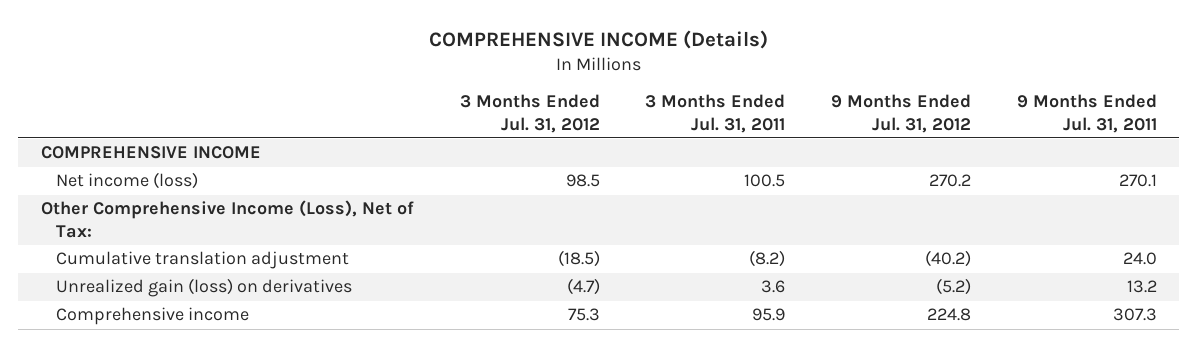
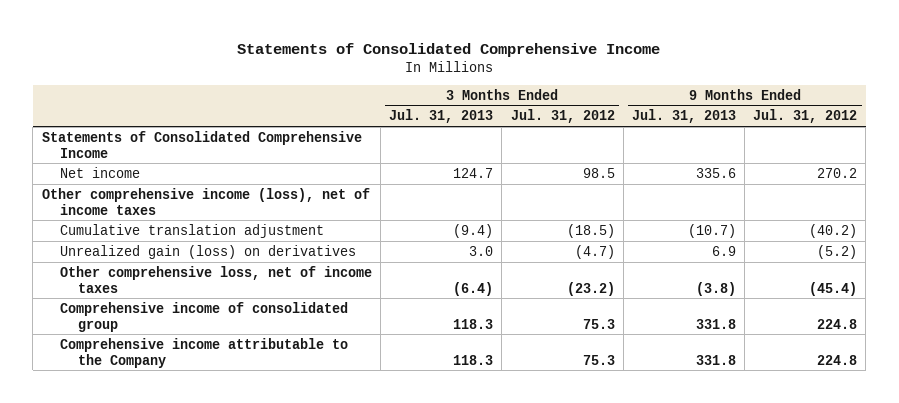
[428,29,768,49] COMPREHENSIVE INCOME (Details) -> [237,42,661,57] Statements of Consolidated Comprehensive Income
[645,94,786,133] 3 Months Ended Jul. 31, 2011 -> none
[1016,94,1157,133] 9 Months Ended Jul. 31, 2011 -> none
none -> [389,109,494,124] Jul. 31, 2013
none -> [631,109,736,124] Jul. 31, 2013
[41,146,262,160] COMPREHENSIVE INCOME -> none
none -> [41,130,362,158] Statements of Consolidated Comprehensive Income
[55,172,198,190] Net income (loss) -> [59,166,140,178] Net income
[41,200,415,238] Other Comprehensive Income (Loss), Net of Tax: -> [41,187,370,215] Other comprehensive income (loss), net of income taxes
none -> [59,265,372,293] Other comprehensive loss, net of income taxes
[55,307,249,326] Comprehensive income -> [59,301,348,332] Comprehensive income of consolidated group
none -> [59,337,348,368] Comprehensive income attributable to the Company

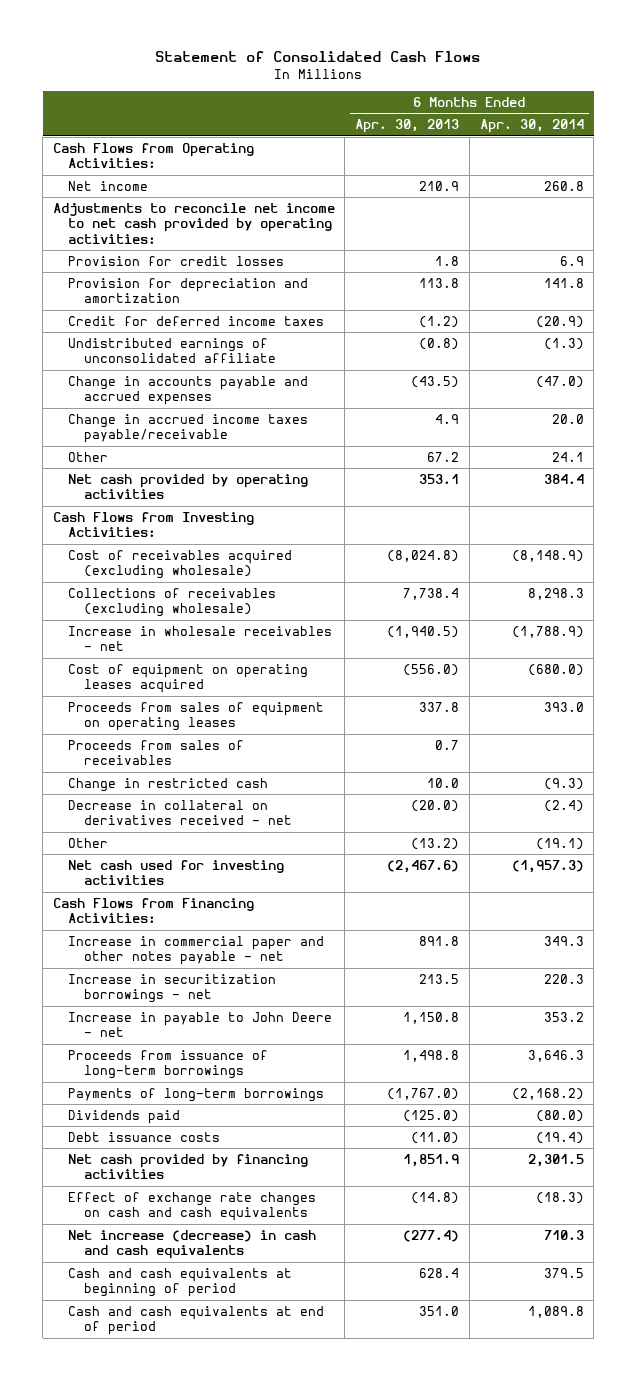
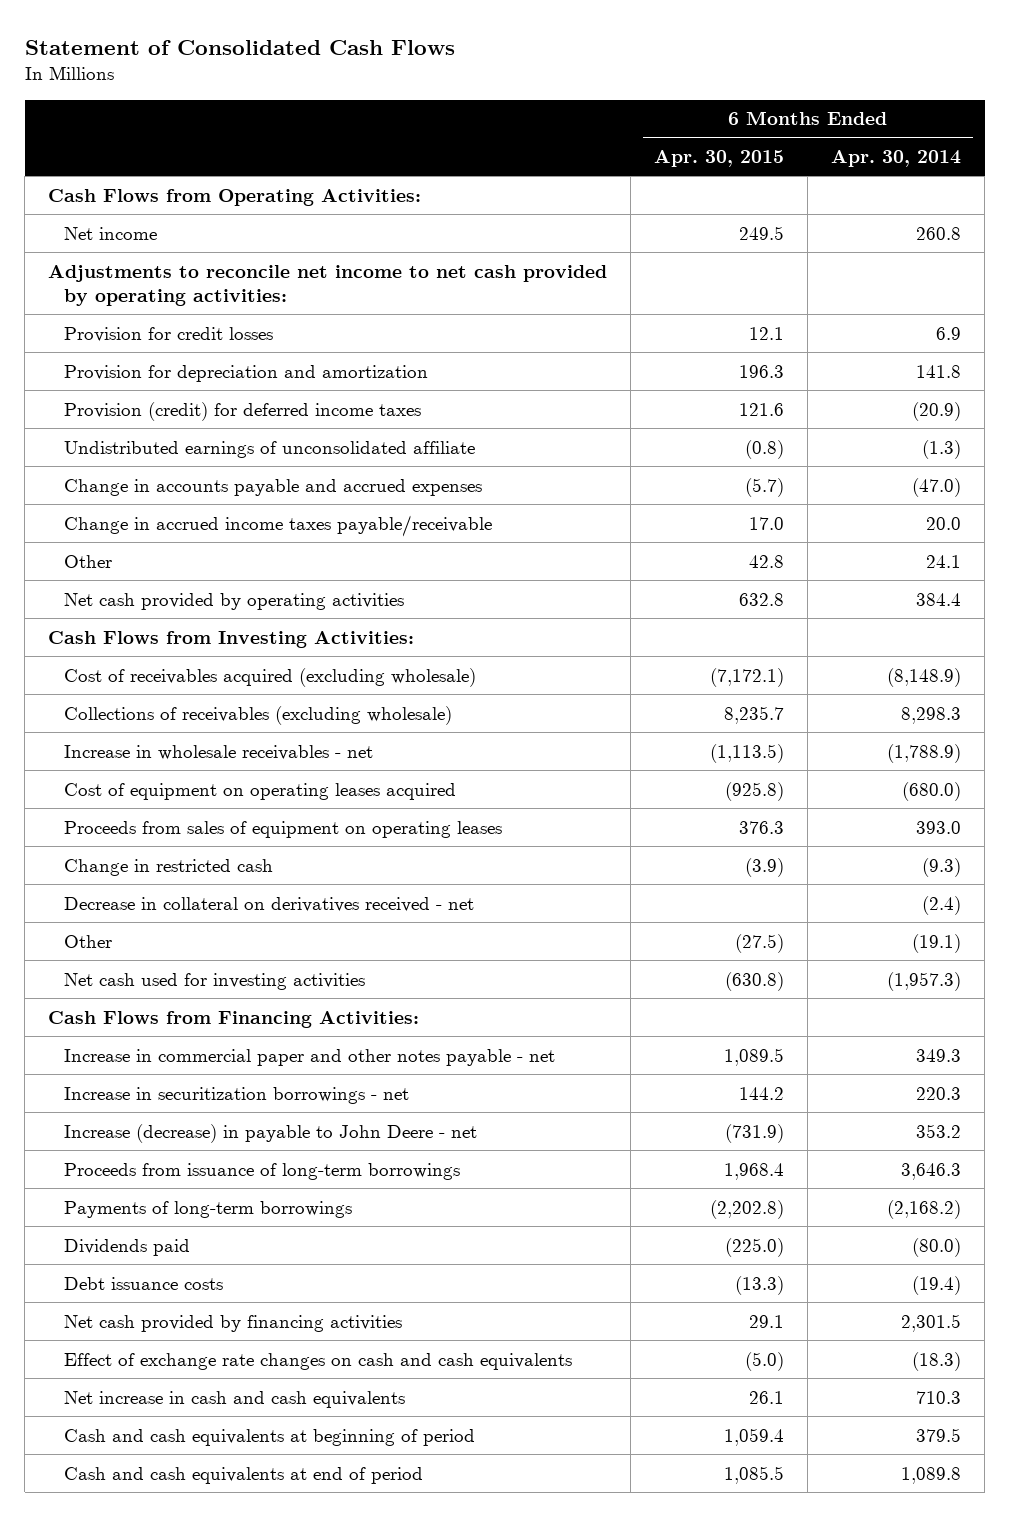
[355,119,460,134] Apr. 30, 2013 -> none
none -> [654,149,785,167] Apr. 30, 2015
[68,315,325,326] Credit for deferred income taxes -> [64,401,422,421] Provision (credit) for deferred income taxes
[68,739,245,766] Proceeds from sales of receivables -> none
[68,1011,333,1038] Increase in payable to John Deere - net -> [64,1123,478,1143] Increase (decrease) in payable to John Deere - net
[68,1229,317,1260] Net increase (decrease) in cash and cash equivalents -> [64,1390,406,1408] Net increase in cash and cash equivalents

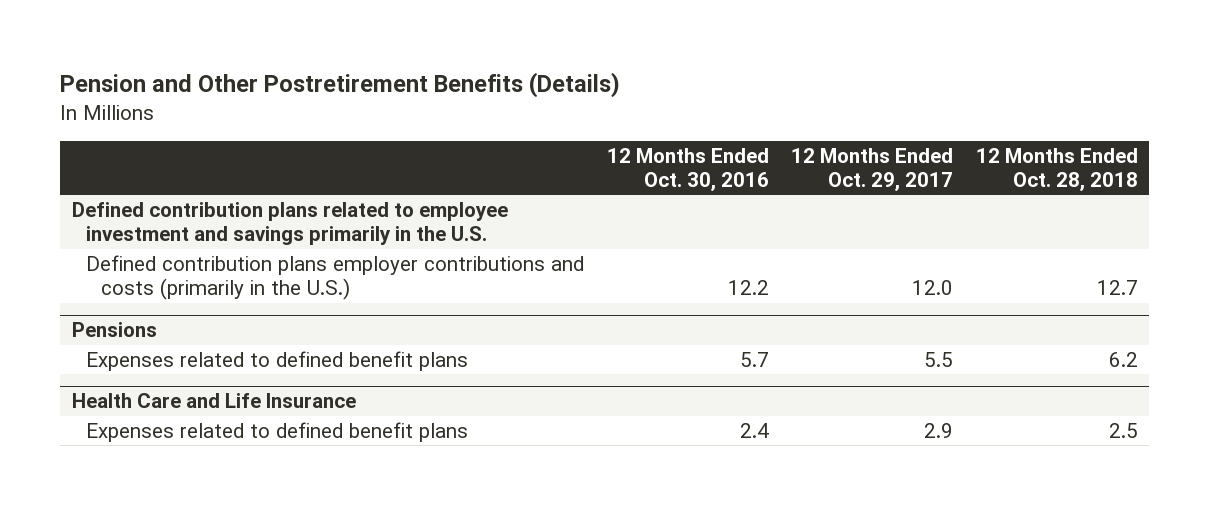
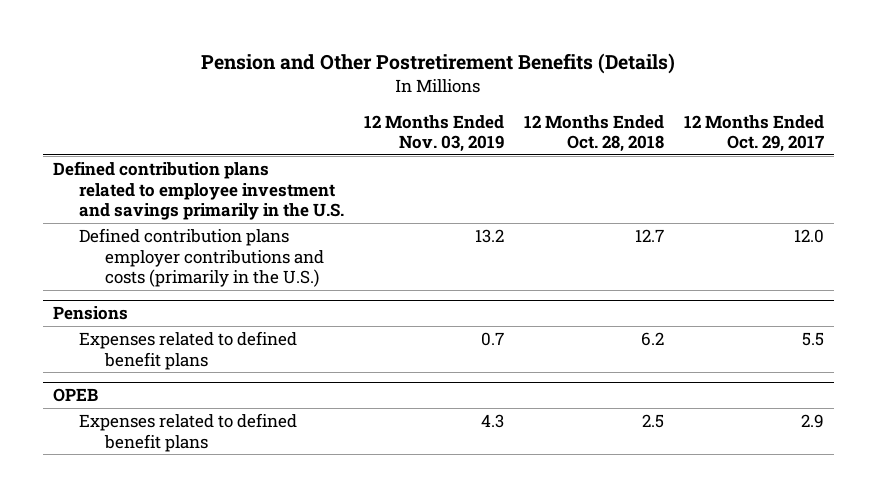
[606,147,769,192] 12 Months Ended Oct. 30, 2016 -> none
none -> [363,114,504,153] 12 Months Ended Nov. 03, 2019
[71,393,356,409] Health Care and Life Insurance -> [52,388,98,403] OPEB

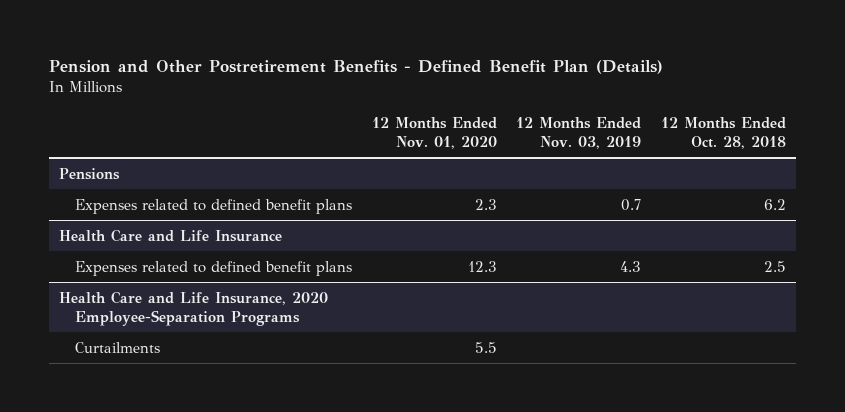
[201,52,676,74] Pension and Other Postretirement Benefits (Details) -> [48,60,663,75] Pension and Other Postretirement Benefits - Defined Benefit Plan (Details)
[684,114,825,153] 12 Months Ended Oct. 29, 2017 -> none
none -> [371,116,497,150] 12 Months Ended Nov. 01, 2020
[52,160,344,221] Defined contribution plans related to employee investment and savings primarily in the U.S. -> none
[78,227,324,288] Defined contribution plans employer contributions and costs (primarily in the U.S.) -> none
[52,388,98,403] OPEB -> [58,228,282,242] Health Care and Life Insurance
none -> [58,290,328,326] Health Care and Life Insurance, 2020 Employee-Separation Programs
none -> [74,341,160,353] Curtailments

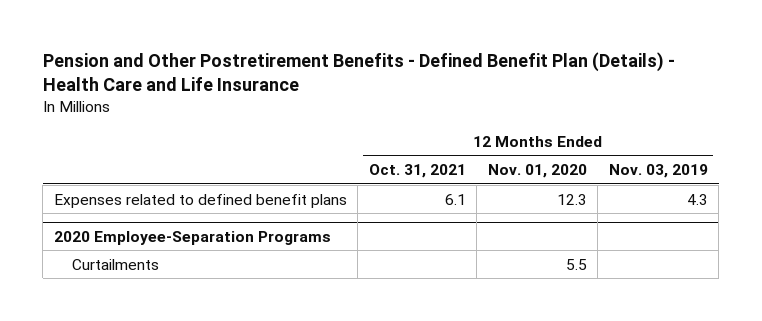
[48,60,663,75] Pension and Other Postretirement Benefits - Defined Benefit Plan (Details) -> [42,51,675,91] Pension and Other Postretirement Benefits - Defined Benefit Plan (Details) - Health Care and Life Insurance
[660,116,786,150] 12 Months Ended Oct. 28, 2018 -> none
none -> [368,164,466,179] Oct. 31, 2021
[58,167,120,180] Pensions -> none
[74,198,352,214] Expenses related to defined benefit plans -> none
[58,228,282,242] Health Care and Life Insurance -> none
[58,290,328,326] Health Care and Life Insurance, 2020 Employee-Separation Programs -> none
none -> [53,230,331,245] 2020 Employee-Separation Programs

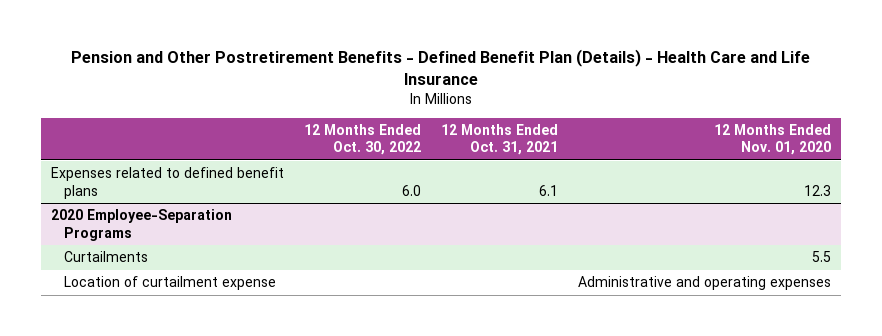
[608,164,708,179] Nov. 03, 2019 -> none
none -> [304,124,422,156] 12 Months Ended Oct. 30, 2022
none -> [63,276,276,291] Location of curtailment expense

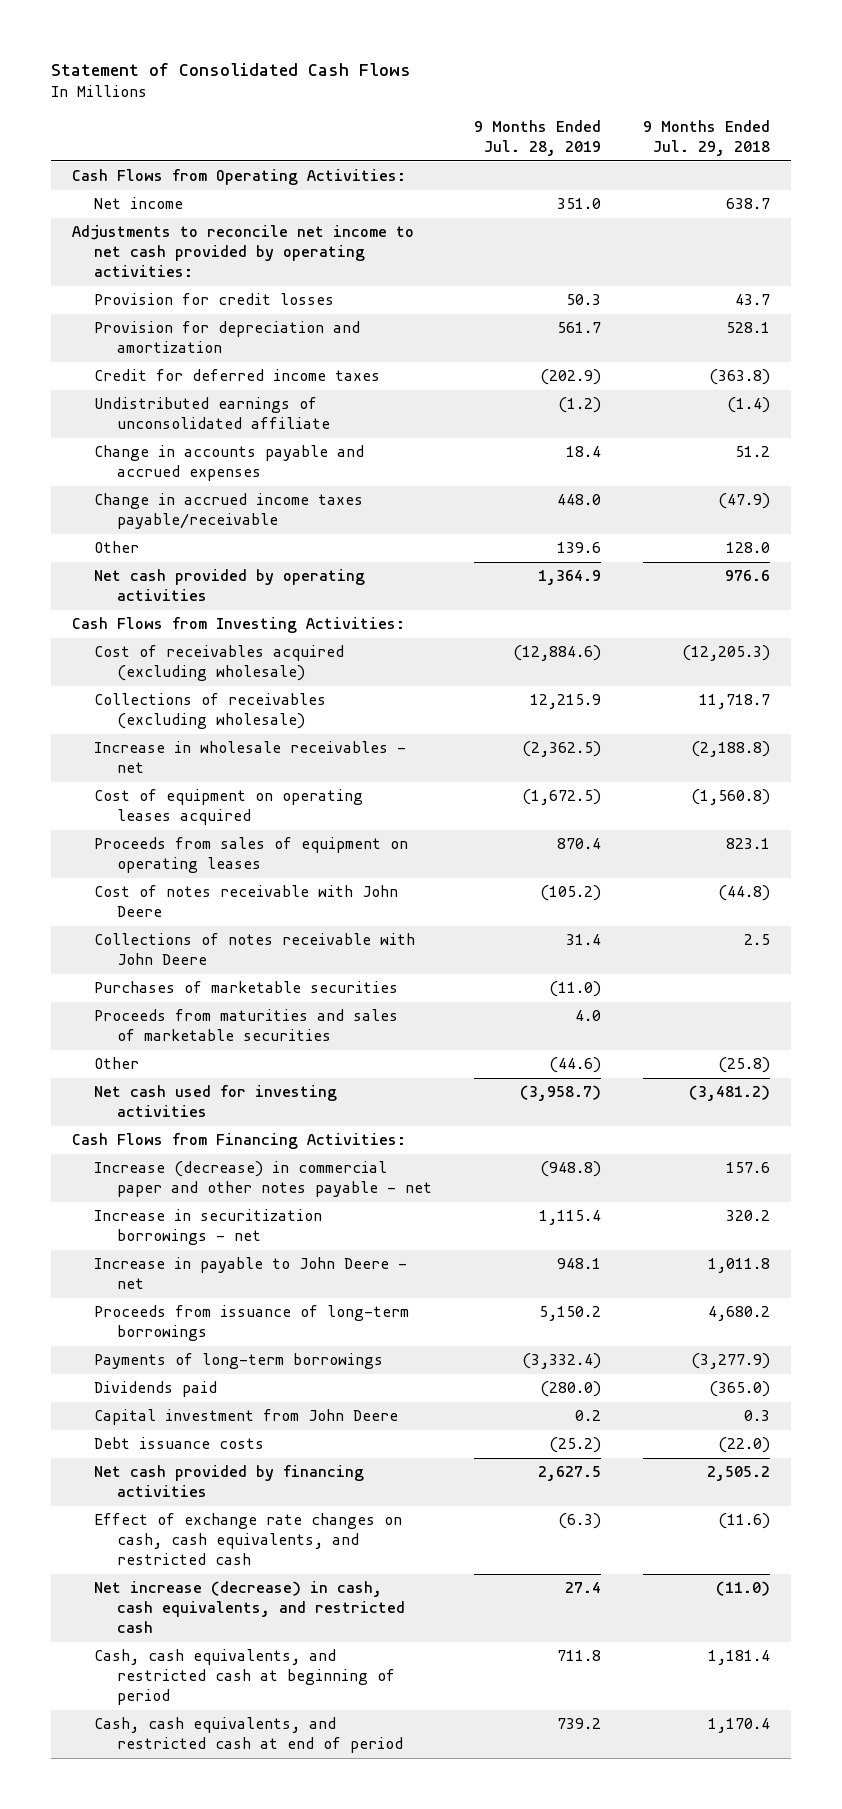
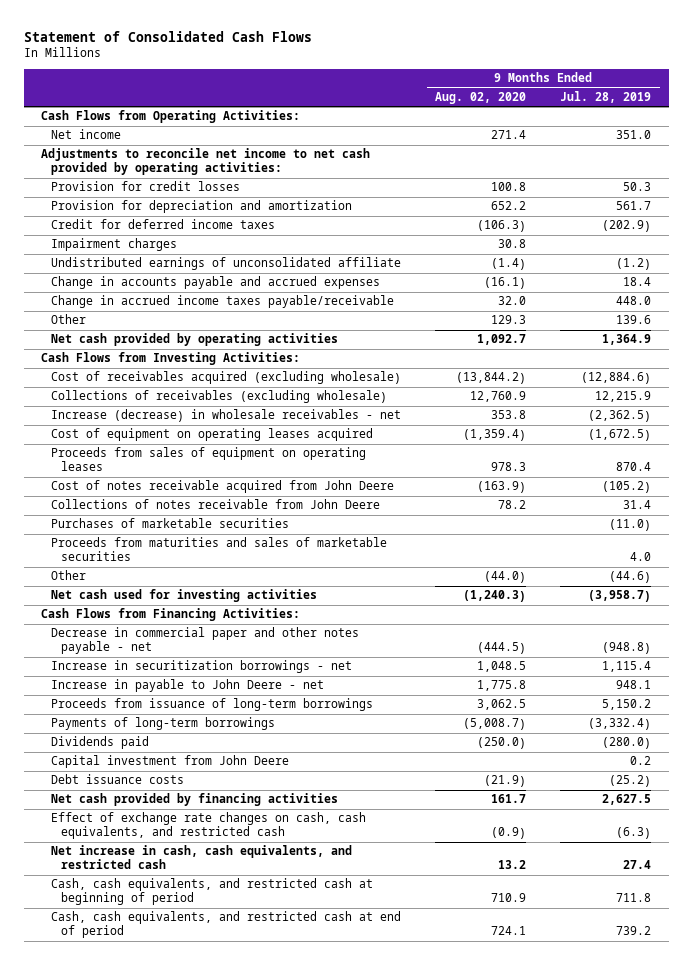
[642,120,770,157] 9 Months Ended Jul. 29, 2018 -> none
none -> [435,92,527,105] Aug. 02, 2020
none -> [51,238,178,252] Impairment charges
[94,741,407,774] Increase in wholesale receivables - net -> [51,409,402,423] Increase (decrease) in wholesale receivables - net
[94,885,399,918] Cost of notes receivable with John Deere -> [51,480,395,494] Cost of notes receivable acquired from John Deere
[94,933,416,966] Collections of notes receivable with John Deere -> [51,499,381,510] Collections of notes receivable from John Deere
[94,1161,432,1198] Increase (decrease) in commercial paper and other notes payable - net -> [51,627,360,655] Decrease in commercial paper and other notes payable - net
[94,1581,405,1634] Net increase (decrease) in cash, cash equivalents, and restricted cash -> [51,845,353,870] Net increase in cash, cash equivalents, and restricted cash

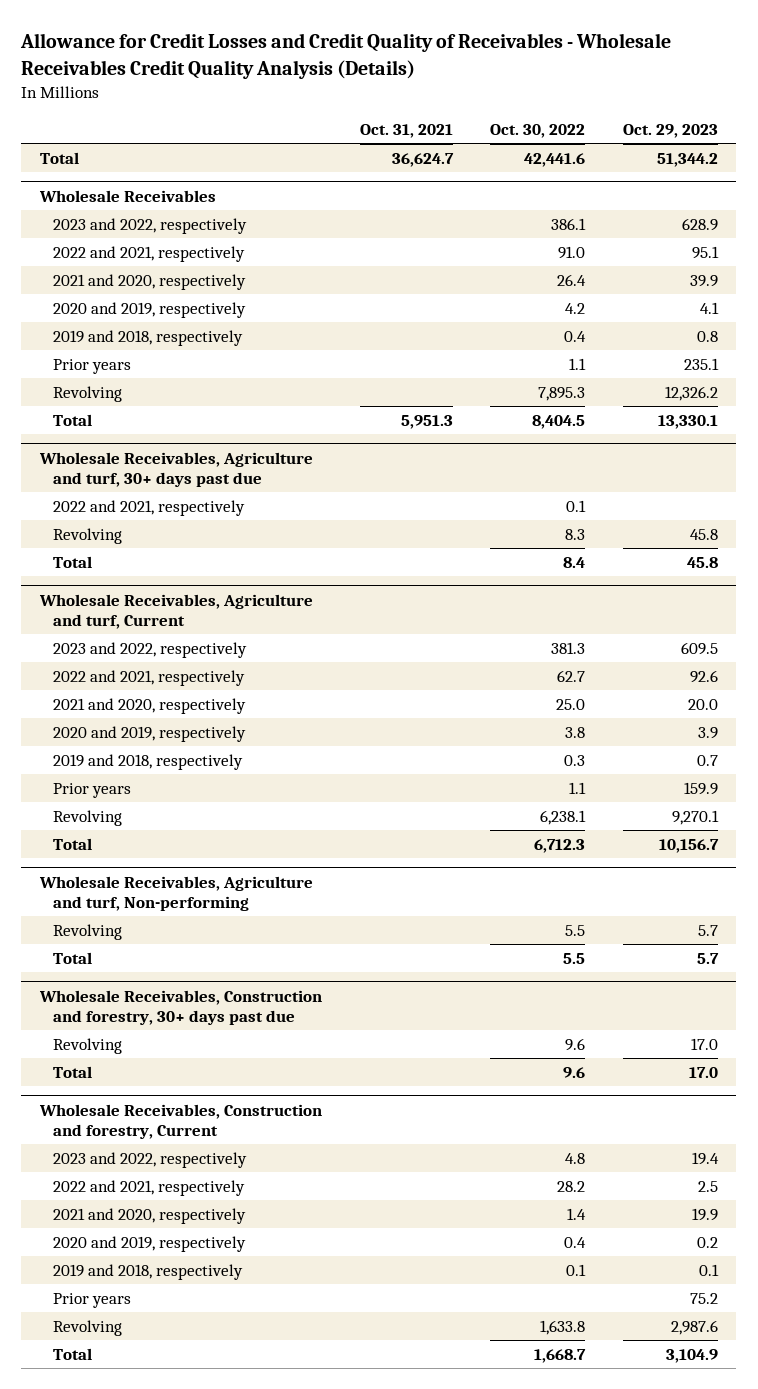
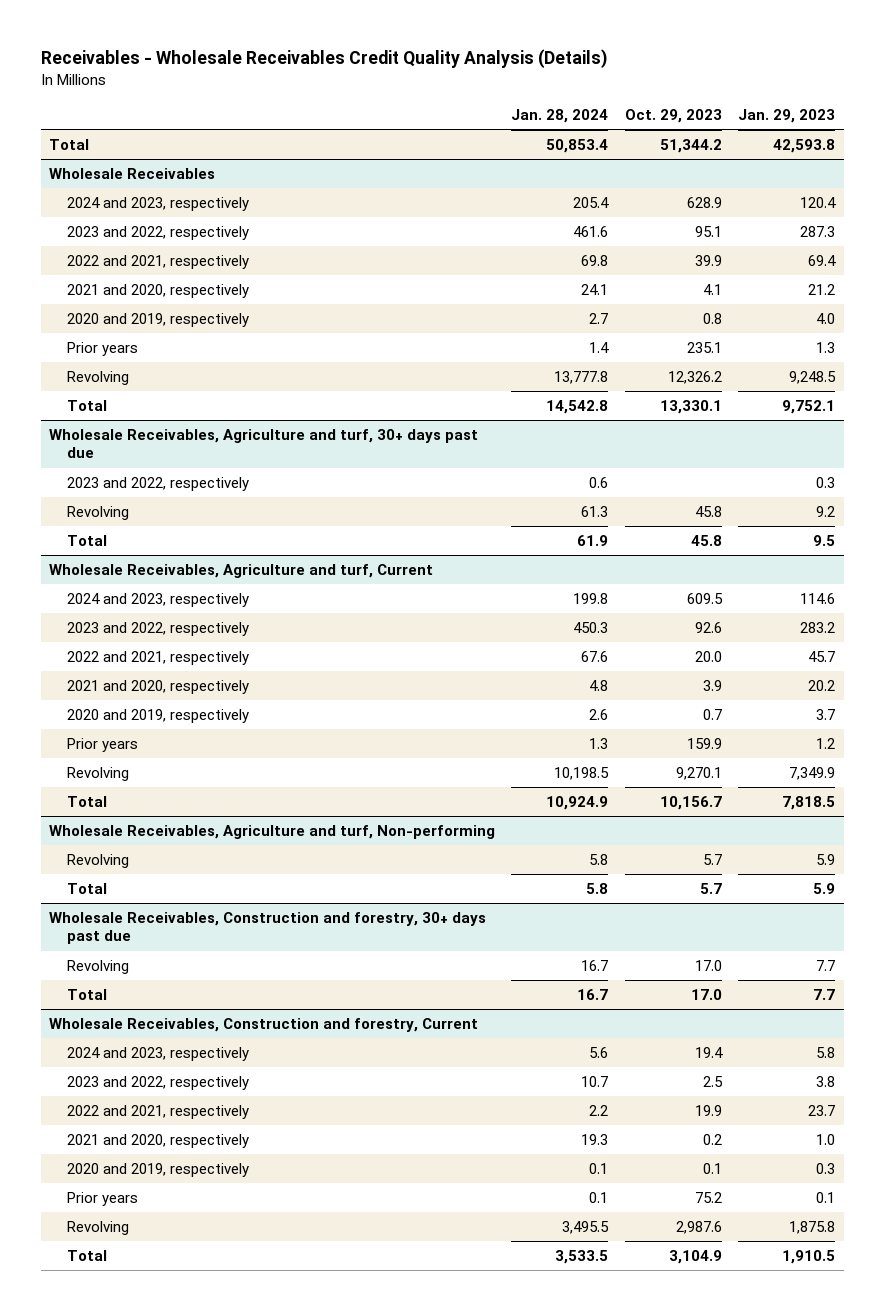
[20,33,672,79] Allowance for Credit Losses and Credit Quality of Receivables - Wholesale Receivables Credit Quality Analysis (Details) -> [40,49,608,69] Receivables - Wholesale Receivables Credit Quality Analysis (Details)
[359,124,453,139] Oct. 31, 2021 -> none
[490,124,586,139] Oct. 30, 2022 -> none
none -> [511,109,609,124] Jan. 28, 2024
none -> [738,109,836,124] Jan. 29, 2023
[53,329,244,346] 2019 and 2018, respectively -> none
none -> [66,197,249,212] 2024 and 2023, respectively
[681,217,718,231] 628.9 -> [694,226,722,238] 95.1
[691,245,719,259] 95.1 -> [694,255,722,267] 39.9
[689,274,718,287] 39.9 -> [702,284,722,296] 4.1
[699,301,719,314] 4.1 -> [702,313,722,325] 0.8
[53,499,246,516] 2022 and 2021, respectively -> [66,477,249,492] 2023 and 2022, respectively
[53,753,244,770] 2019 and 2018, respectively -> none
none -> [66,593,249,608] 2024 and 2023, respectively
[680,641,718,655] 609.5 -> [694,622,722,634] 92.6
[689,669,718,683] 92.6 -> [694,651,722,663] 20.0
[687,698,718,710] 20.0 -> [702,680,722,692] 3.9
[697,726,718,739] 3.9 -> [702,709,722,721] 0.7
[53,1263,244,1280] 2019 and 2018, respectively -> none
none -> [66,1047,249,1062] 2024 and 2023, respectively
[691,1151,719,1165] 19.4 -> [702,1076,723,1088] 2.5
[697,1180,718,1192] 2.5 -> [694,1105,722,1117] 19.9
[691,1207,718,1221] 19.9 -> [702,1134,722,1146] 0.2
[696,1236,718,1248] 0.2 -> [702,1163,722,1175] 0.1

